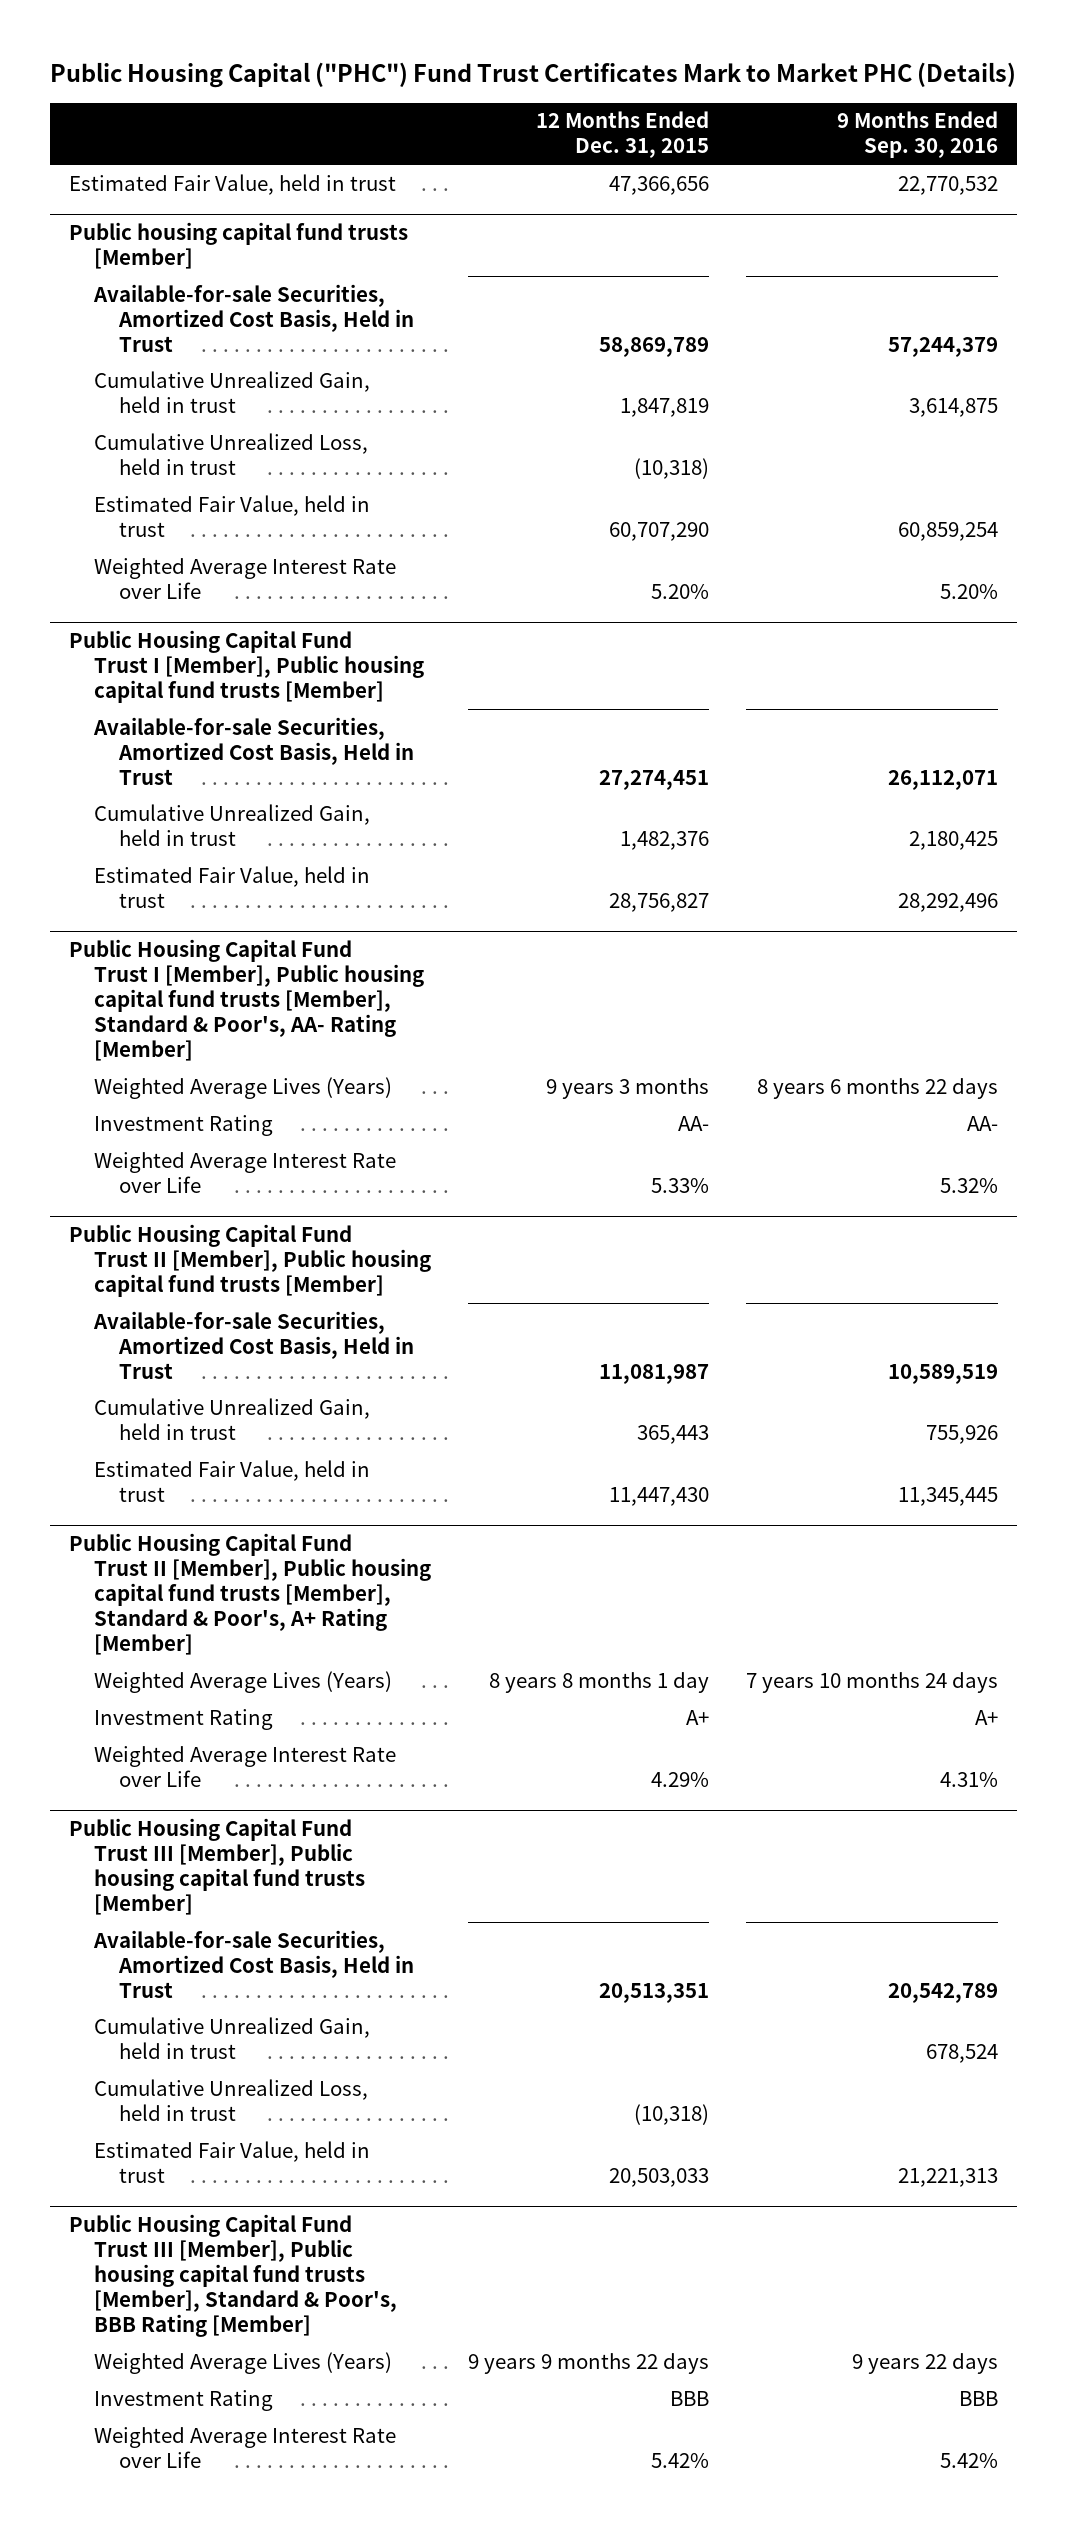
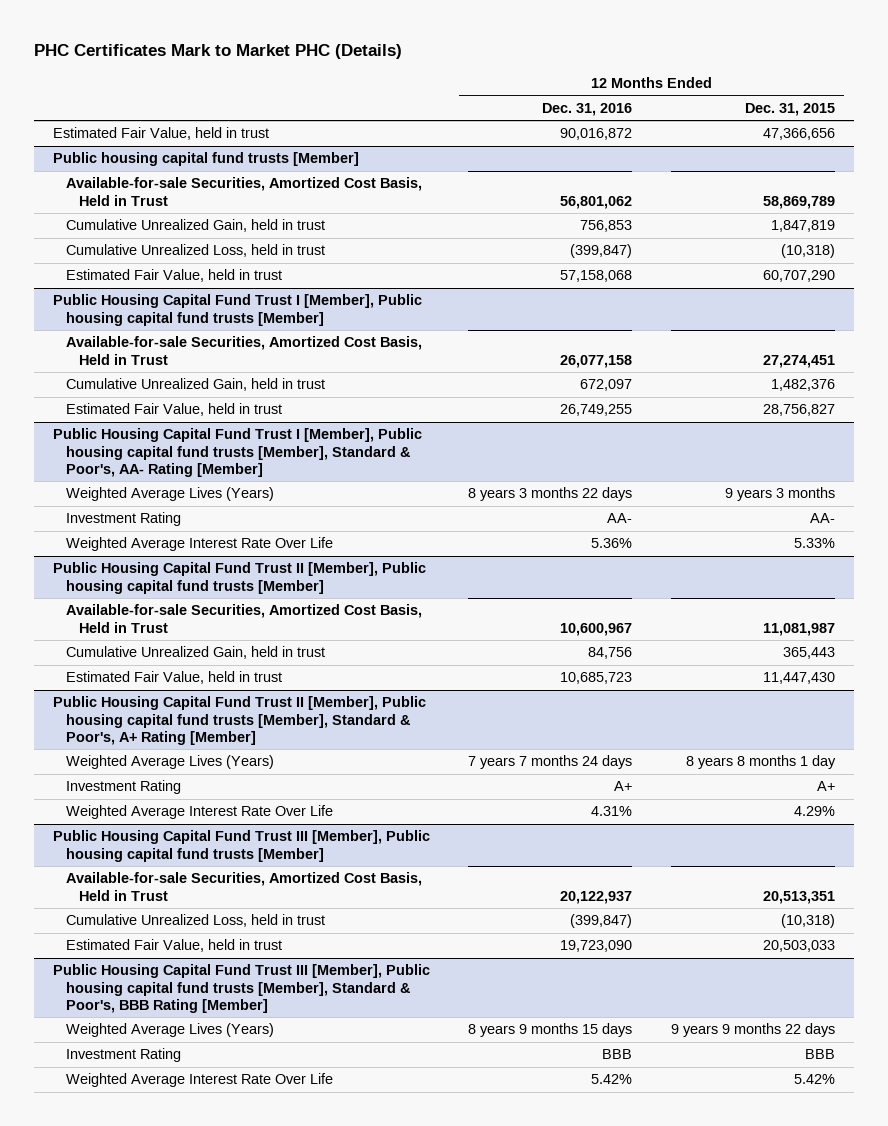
[50,62,1017,89] Public Housing Capital ("PHC") Fund Trust Certificates Mark to Market PHC (Details) -> [33,44,402,60] PHC Certificates Mark to Market PHC (Details)
[837,111,999,159] 9 Months Ended Sep. 30, 2016 -> none
none -> [542,103,633,117] Dec. 31, 2016
[93,557,396,599] Weighted Average Interest Rate over Life -> none
[93,1151,396,1193] Weighted Average Interest Rate over Life -> [66,537,334,552] Weighted Average Interest Rate Over Life
[93,1745,396,1787] Weighted Average Interest Rate over Life -> [66,805,334,820] Weighted Average Interest Rate Over Life
[93,2016,370,2059] Cumulative Unrealized Gain, held in trust -> none
[93,2426,396,2468] Weighted Average Interest Rate over Life -> [66,1073,334,1088] Weighted Average Interest Rate Over Life

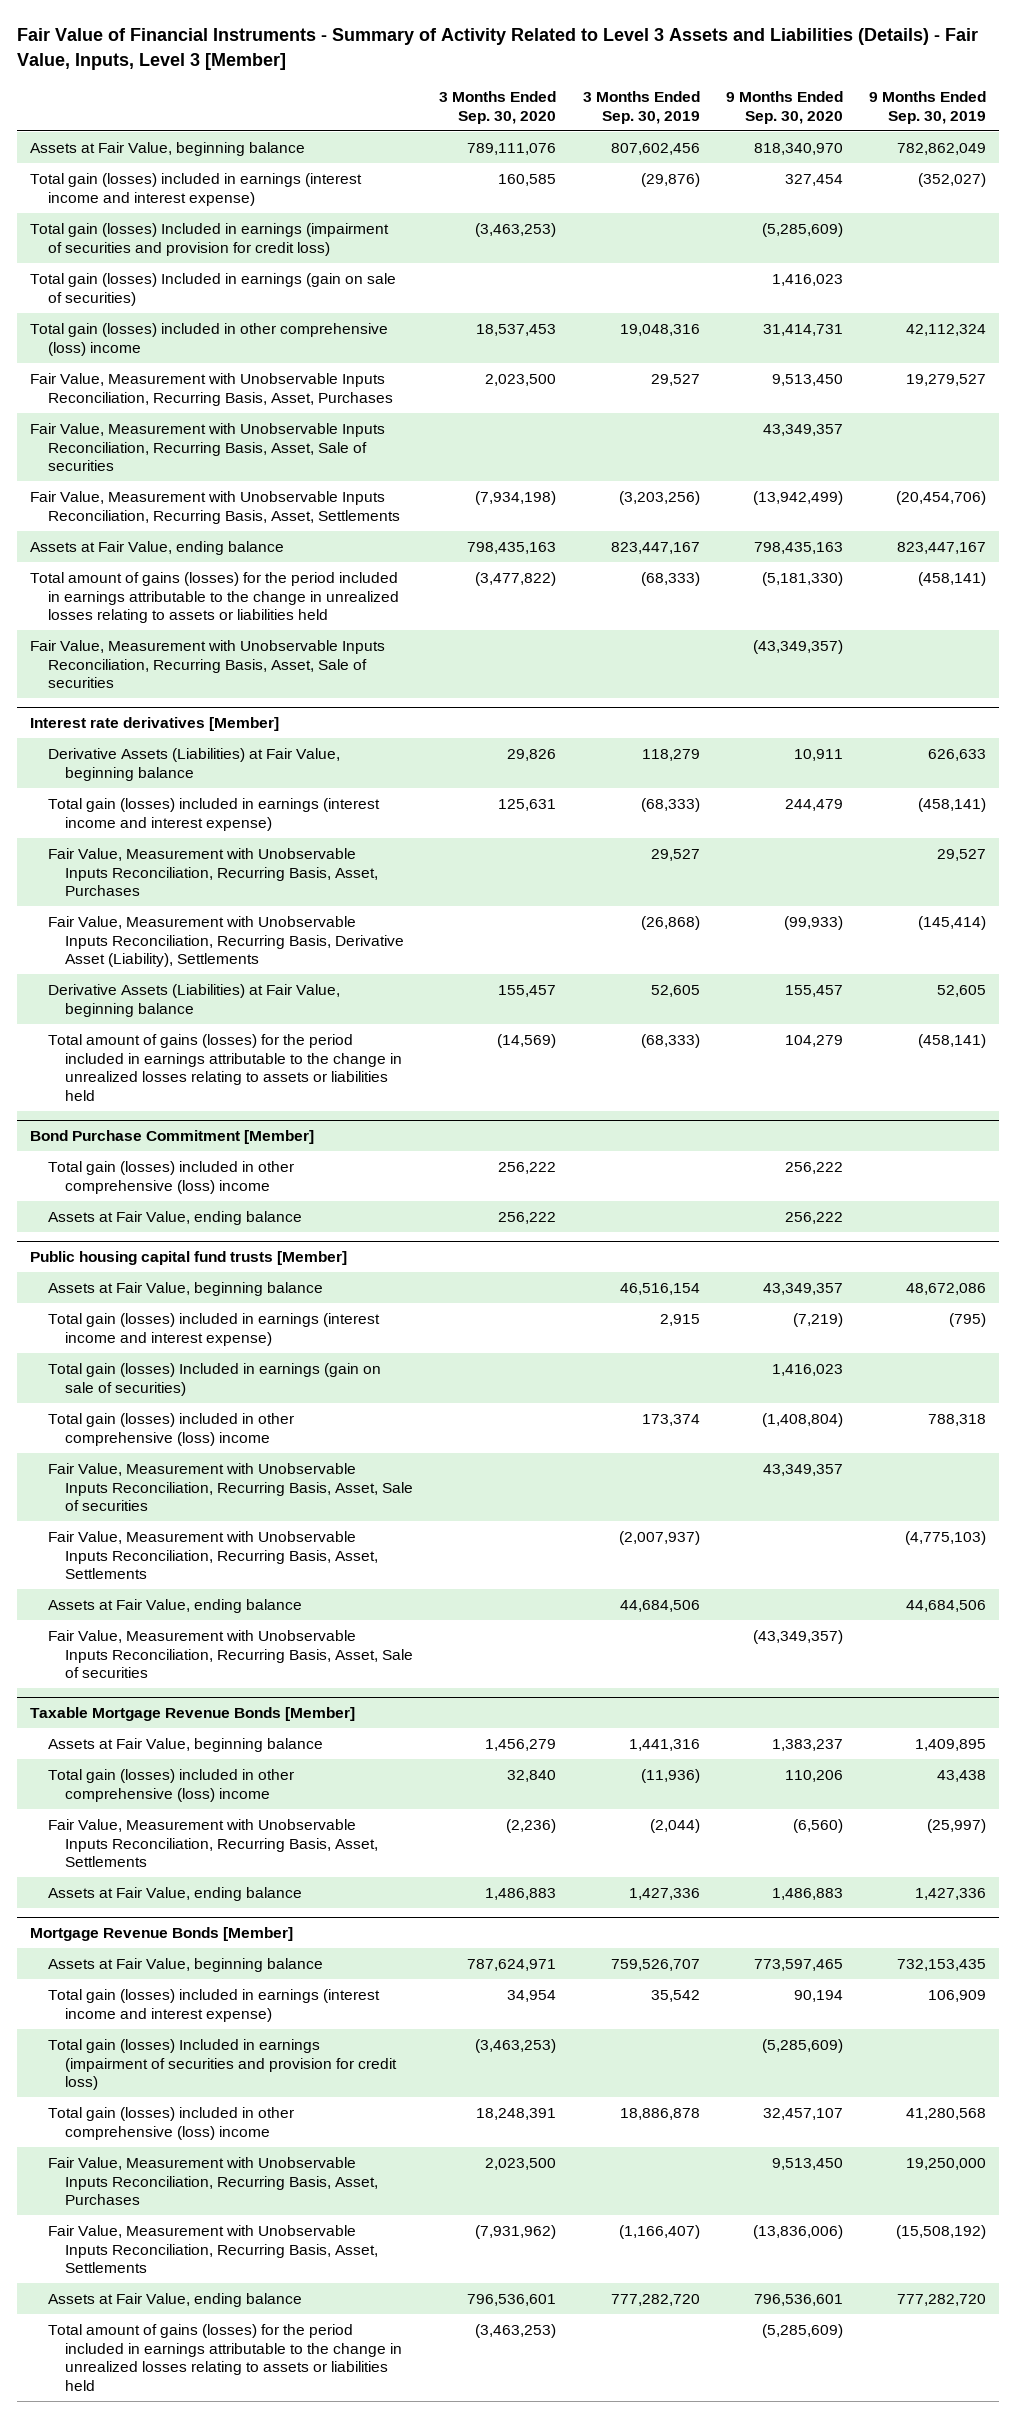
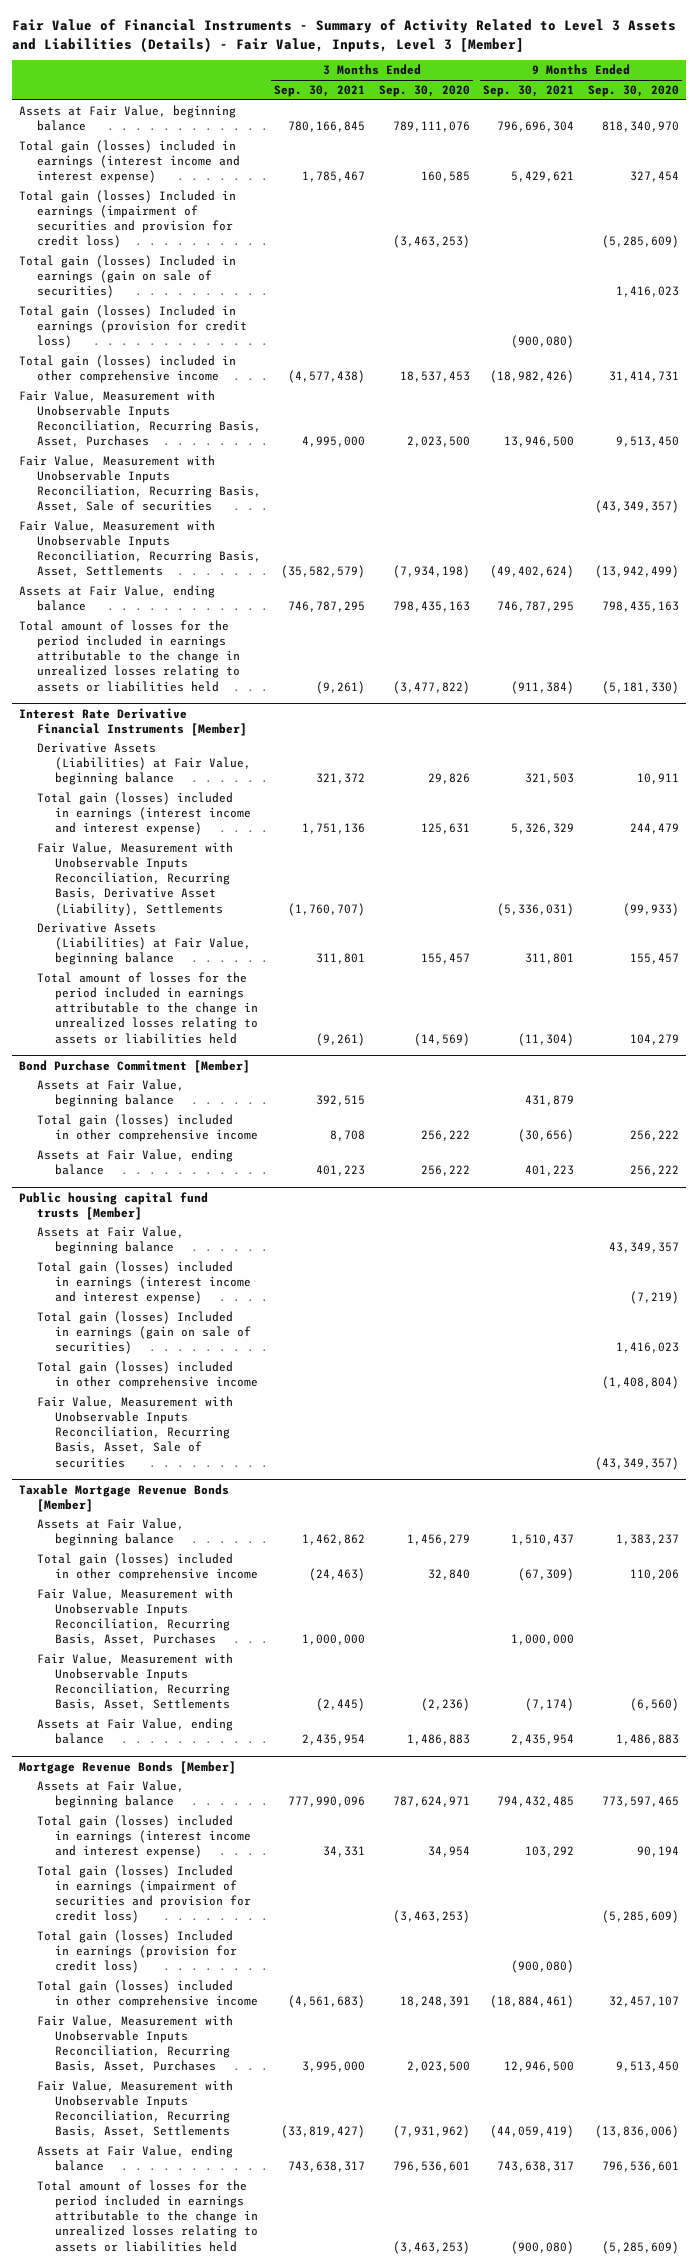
[582,91,700,124] 3 Months Ended Sep. 30, 2019 -> none
[869,91,987,124] 9 Months Ended Sep. 30, 2019 -> none
none -> [274,85,366,98] Sep. 30, 2021
none -> [483,85,575,98] Sep. 30, 2021
none -> [18,304,248,349] Total gain (losses) Included in earnings (provision for credit loss)
[30,322,389,356] Total gain (losses) included in other comprehensive (loss) income -> [18,354,236,384] Total gain (losses) included in other comprehensive income
[30,422,386,472] Fair Value, Measurement with Unobservable Inputs Reconciliation, Recurring Basis, Asset, Sale of securities -> none
[30,639,386,689] Fair Value, Measurement with Unobservable Inputs Reconciliation, Recurring Basis, Asset, Sale of securities -> [18,454,262,513] Fair Value, Measurement with Unobservable Inputs Reconciliation, Recurring Basis, Asset, Sale of securities
[30,571,399,624] Total amount of gains (losses) for the period included in earnings attributable to the change in unrealized losses relating to assets or liabilities held -> [18,619,241,692] Total amount of losses for the period included in earnings attributable to the change in unrealized losses relating to assets or liabilities held
[30,717,280,732] Interest rate derivatives [Member] -> [18,707,248,736] Interest Rate Derivative Financial Instruments [Member]
[47,847,378,897] Fair Value, Measurement with Unobservable Inputs Reconciliation, Recurring Basis, Asset, Purchases -> none
[47,1033,402,1101] Total amount of gains (losses) for the period included in earnings attributable to the change in unrealized losses relating to assets or liabilities held -> [37,971,259,1044] Total amount of losses for the period included in earnings attributable to the change in unrealized losses relating to assets or liabilities held
none -> [37,1078,185,1108] Assets at Fair Value, beginning balance
[47,1160,294,1194] Total gain (losses) included in other comprehensive (loss) income -> [37,1113,259,1143] Total gain (losses) included in other comprehensive income
[47,1462,413,1512] Fair Value, Measurement with Unobservable Inputs Reconciliation, Recurring Basis, Asset, Sale of securities -> none
[47,1530,378,1580] Fair Value, Measurement with Unobservable Inputs Reconciliation, Recurring Basis, Asset, Settlements -> none
[47,1598,302,1613] Assets at Fair Value, ending balance -> none
[47,1412,294,1446] Total gain (losses) included in other comprehensive (loss) income -> [37,1360,259,1390] Total gain (losses) included in other comprehensive income
[47,1768,294,1802] Total gain (losses) included in other comprehensive (loss) income -> [37,1552,259,1582] Total gain (losses) included in other comprehensive income
none -> [37,1587,234,1646] Fair Value, Measurement with Unobservable Inputs Reconciliation, Recurring Basis, Asset, Purchases
none -> [37,1929,238,1974] Total gain (losses) Included in earnings (provision for credit loss)
[47,2106,294,2140] Total gain (losses) included in other comprehensive (loss) income -> [37,1979,259,2009] Total gain (losses) included in other comprehensive income
[47,2323,402,2391] Total amount of gains (losses) for the period included in earnings attributable to the change in unrealized losses relating to assets or liabilities held -> [37,2179,259,2252] Total amount of losses for the period included in earnings attributable to the change in unrealized losses relating to assets or liabilities held

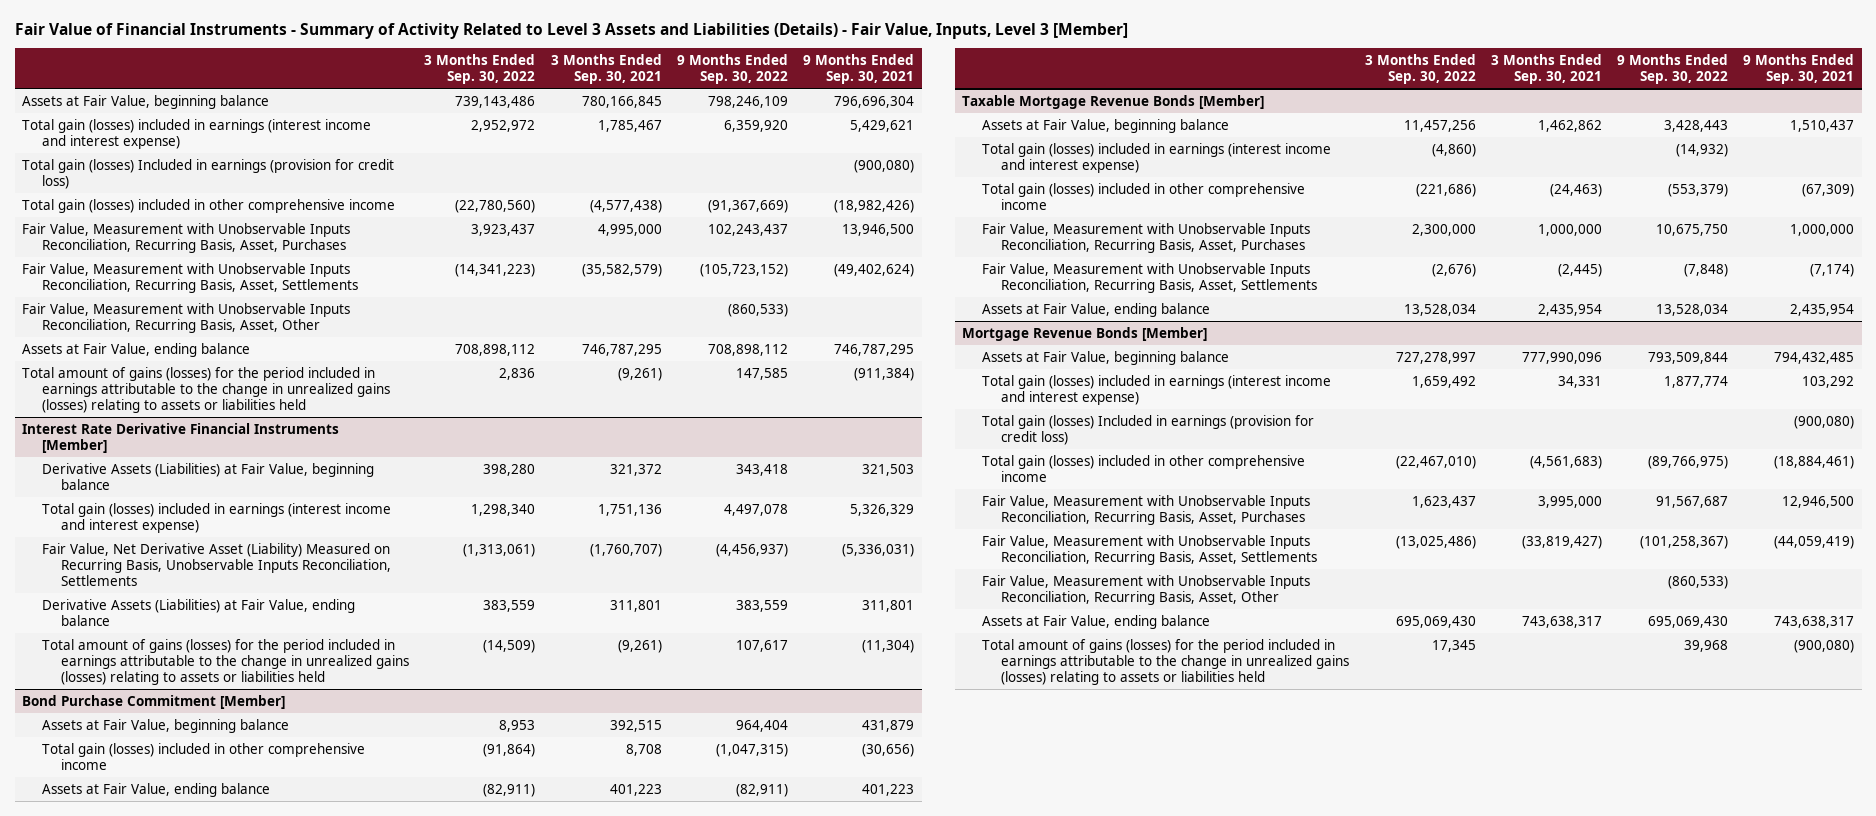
[378,85,470,98] Sep. 30, 2020 -> none
[587,85,679,98] Sep. 30, 2020 -> none
none -> [424,54,536,85] 3 Months Ended Sep. 30, 2022
none -> [676,54,788,85] 9 Months Ended Sep. 30, 2022
[18,189,236,249] Total gain (losses) Included in earnings (impairment of securities and provision for credit loss) -> none
[18,254,236,299] Total gain (losses) Included in earnings (gain on sale of securities) -> none
[18,454,262,513] Fair Value, Measurement with Unobservable Inputs Reconciliation, Recurring Basis, Asset, Sale of securities -> none
none -> [22,302,351,333] Fair Value, Measurement with Unobservable Inputs Reconciliation, Recurring Basis, Asset, Other
[18,619,241,692] Total amount of losses for the period included in earnings attributable to the change in unrealized losses relating to assets or liabilities held -> [22,366,390,413] Total amount of gains (losses) for the period included in earnings attributable to the change in unrealized gains (losses) relating to assets or liabilities held
[37,841,234,916] Fair Value, Measurement with Unobservable Inputs Reconciliation, Recurring Basis, Derivative Asset (Liability), Settlements -> [41,542,392,586] Fair Value, Net Derivative Asset (Liability) Measured on Recurring Basis, Unobservable Inputs Reconciliation, Settlements
[37,921,252,966] Derivative Assets (Liabilities) at Fair Value, beginning balance -> [41,598,355,626] Derivative Assets (Liabilities) at Fair Value, ending balance
[37,971,259,1044] Total amount of losses for the period included in earnings attributable to the change in unrealized losses relating to assets or liabilities held -> [41,638,410,685] Total amount of gains (losses) for the period included in earnings attributable to the change in unrealized gains (losses) relating to assets or liabilities held
[18,1191,208,1220] Public housing capital fund trusts [Member] -> none
[37,1225,185,1255] Assets at Fair Value, beginning balance -> none
[37,1260,252,1305] Total gain (losses) included in earnings (interest income and interest expense) -> none
[37,1310,252,1355] Total gain (losses) Included in earnings (gain on sale of securities) -> none
[37,1360,259,1390] Total gain (losses) included in other comprehensive income -> none
[37,1395,234,1468] Fair Value, Measurement with Unobservable Inputs Reconciliation, Recurring Basis, Asset, Sale of securities -> none
none -> [981,142,1331,173] Total gain (losses) included in earnings (interest income and interest expense)
[37,1864,252,1924] Total gain (losses) Included in earnings (impairment of securities and provision for credit loss) -> none
none -> [981,574,1310,605] Fair Value, Measurement with Unobservable Inputs Reconciliation, Recurring Basis, Asset, Other
[37,2179,259,2252] Total amount of losses for the period included in earnings attributable to the change in unrealized losses relating to assets or liabilities held -> [981,638,1350,685] Total amount of gains (losses) for the period included in earnings attributable to the change in unrealized gains (losses) relating to assets or liabilities held

